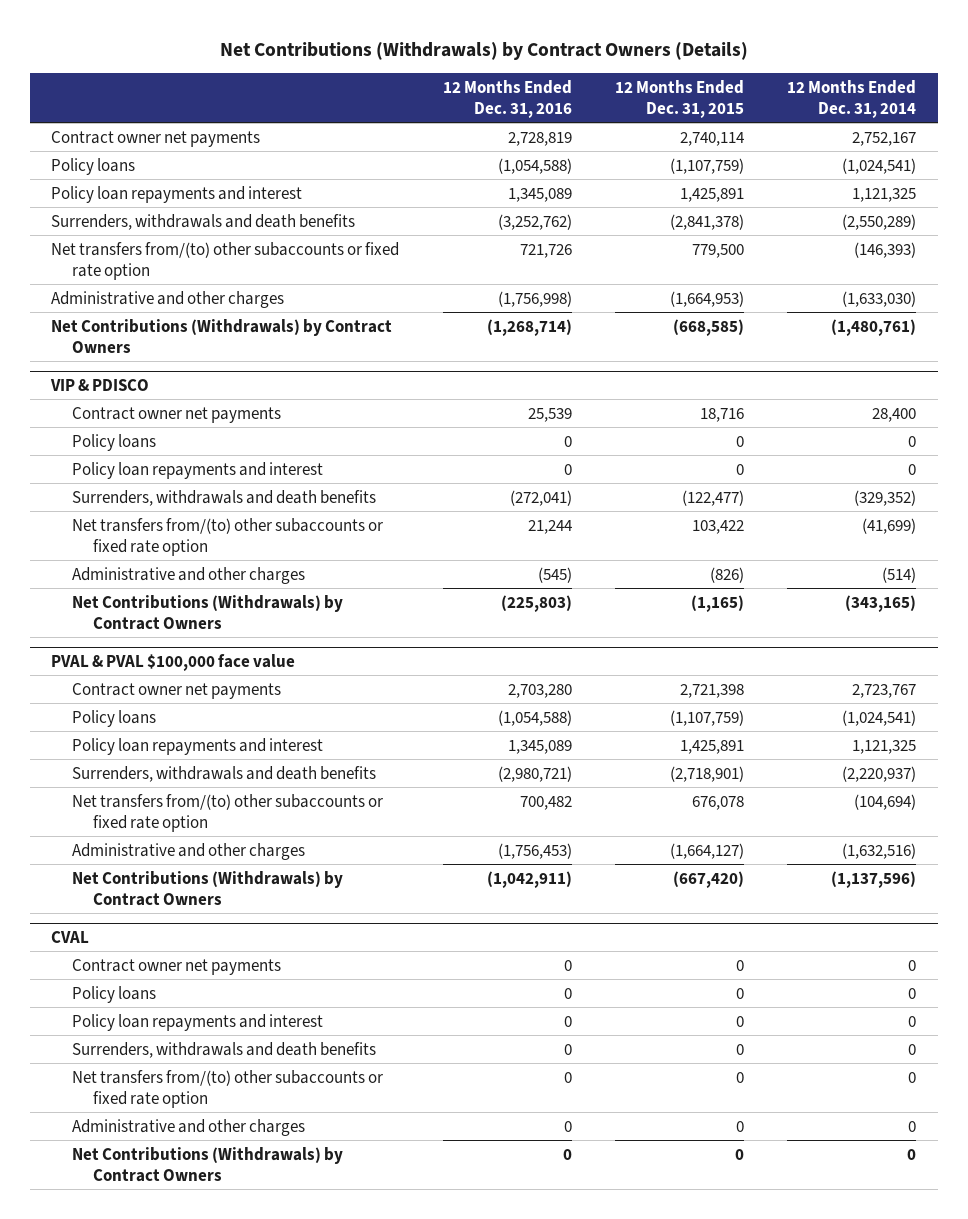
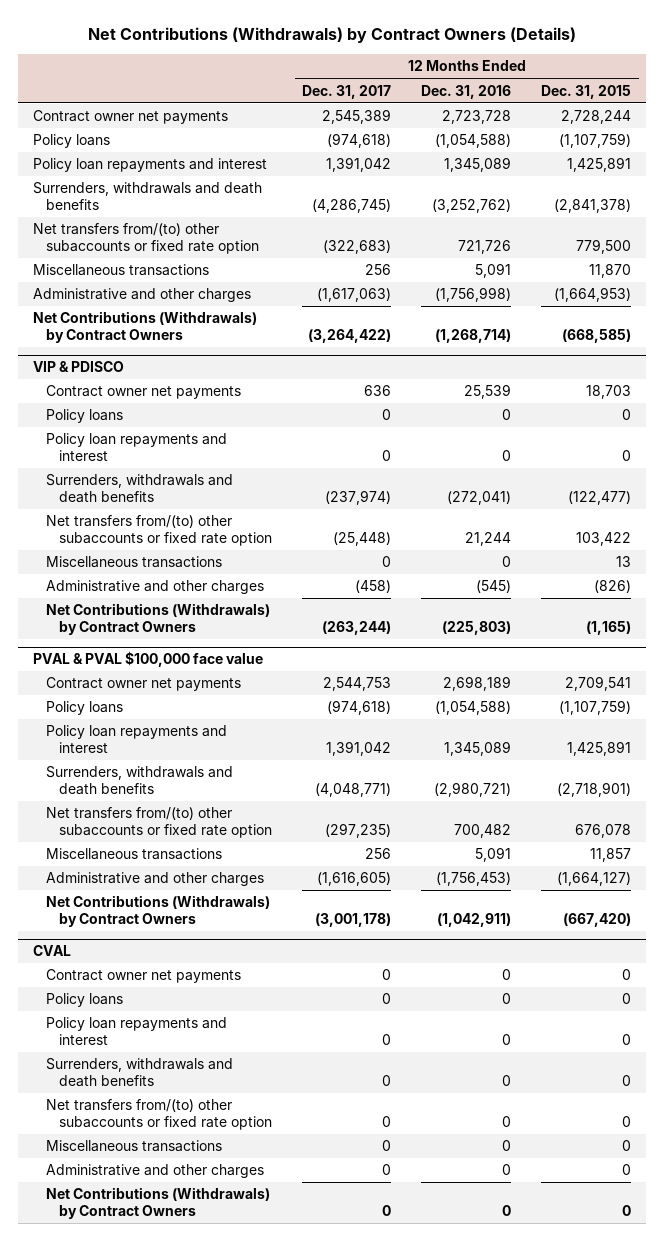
[787,79,917,119] 12 Months Ended Dec. 31, 2014 -> none
none -> [302,84,392,99] Dec. 31, 2017
[507,131,572,146] 2,728,819 -> [442,110,512,125] 2,723,728
[679,131,744,146] 2,740,114 -> [561,110,632,125] 2,728,244
none -> [33,264,210,277] Miscellaneous transactions
[699,407,744,422] 18,716 -> [586,385,632,400] 18,703
none -> [46,556,223,569] Miscellaneous transactions
[507,683,572,698] 2,703,280 -> [443,676,512,692] 2,698,189
[679,683,744,698] 2,721,398 -> [565,676,632,692] 2,709,541
none -> [46,848,223,861] Miscellaneous transactions
none -> [46,1140,223,1153] Miscellaneous transactions

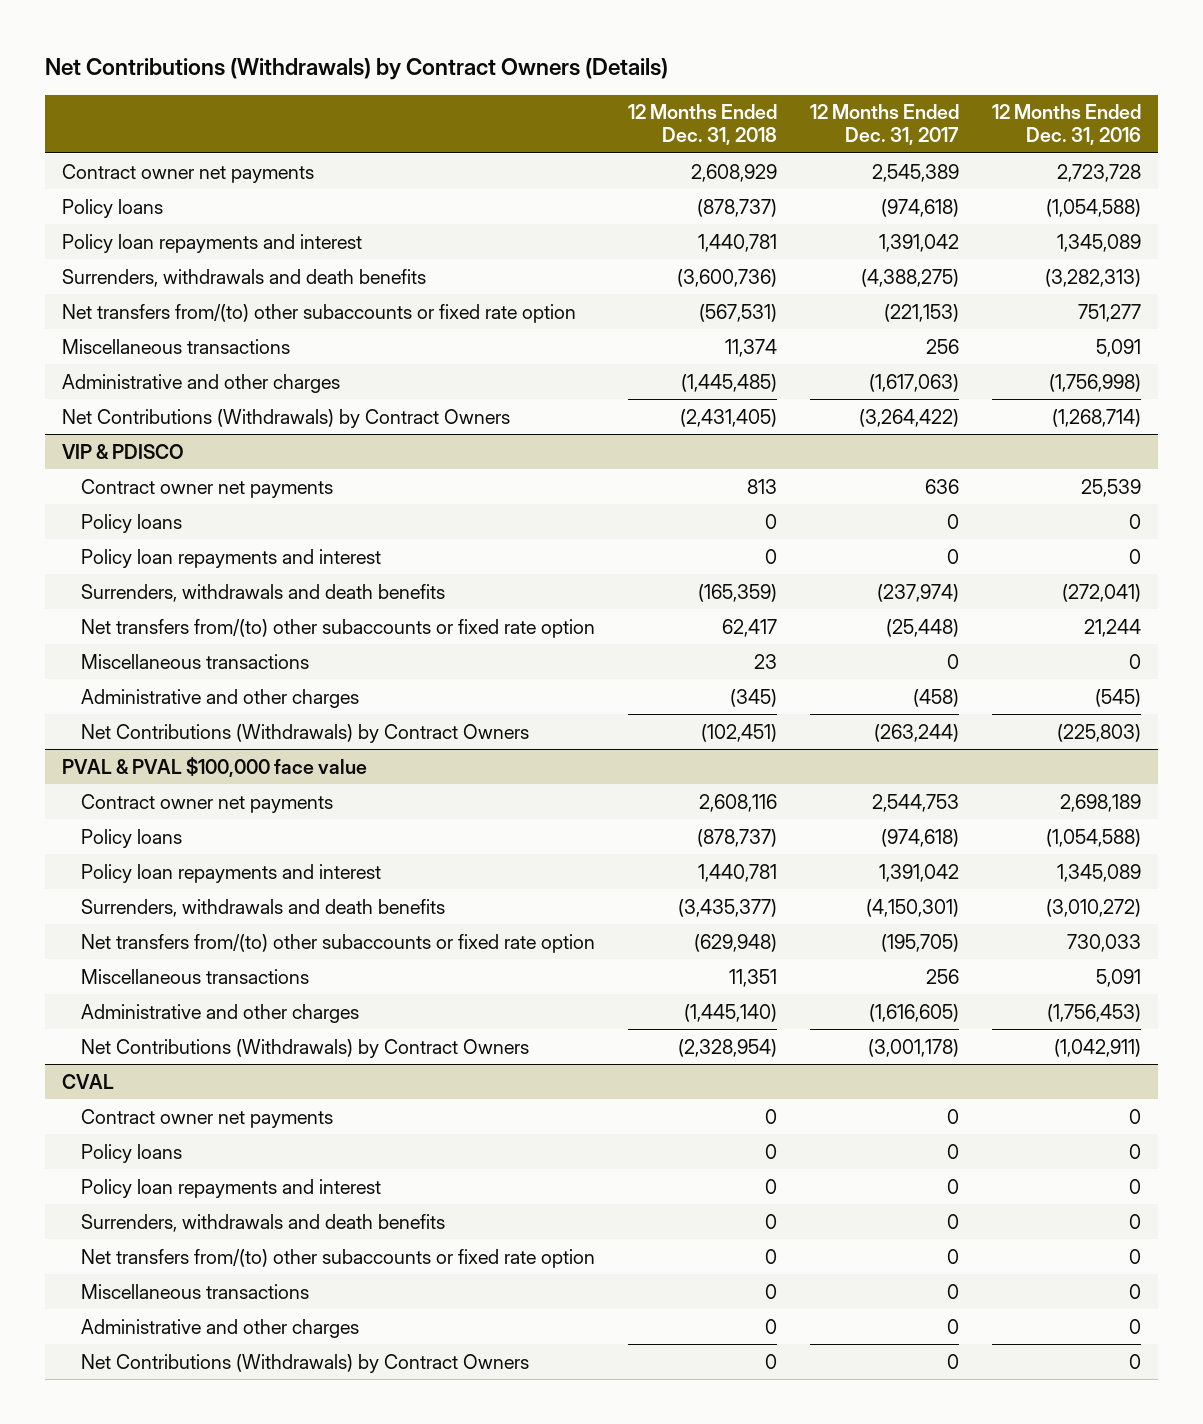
[541,84,632,99] Dec. 31, 2015 -> none
none -> [627,104,777,146] 12 Months Ended Dec. 31, 2018
[312,198,392,213] (4,286,745) -> [860,268,959,287] (4,388,275)
[432,198,512,213] (3,252,762) -> [1044,268,1141,287] (3,282,313)
[323,239,392,254] (322,683) -> [883,303,959,322] (221,153)
[458,239,512,254] 721,726 -> [1077,303,1141,322] 751,277
[315,782,392,797] (4,048,771) -> [865,898,959,917] (4,150,301)
[434,781,512,797] (2,980,721) -> [1045,898,1141,917] (3,010,272)
[325,822,392,838] (297,235) -> [880,933,959,952] (195,705)
[454,823,512,838] 700,482 -> [1066,933,1141,952] 730,033

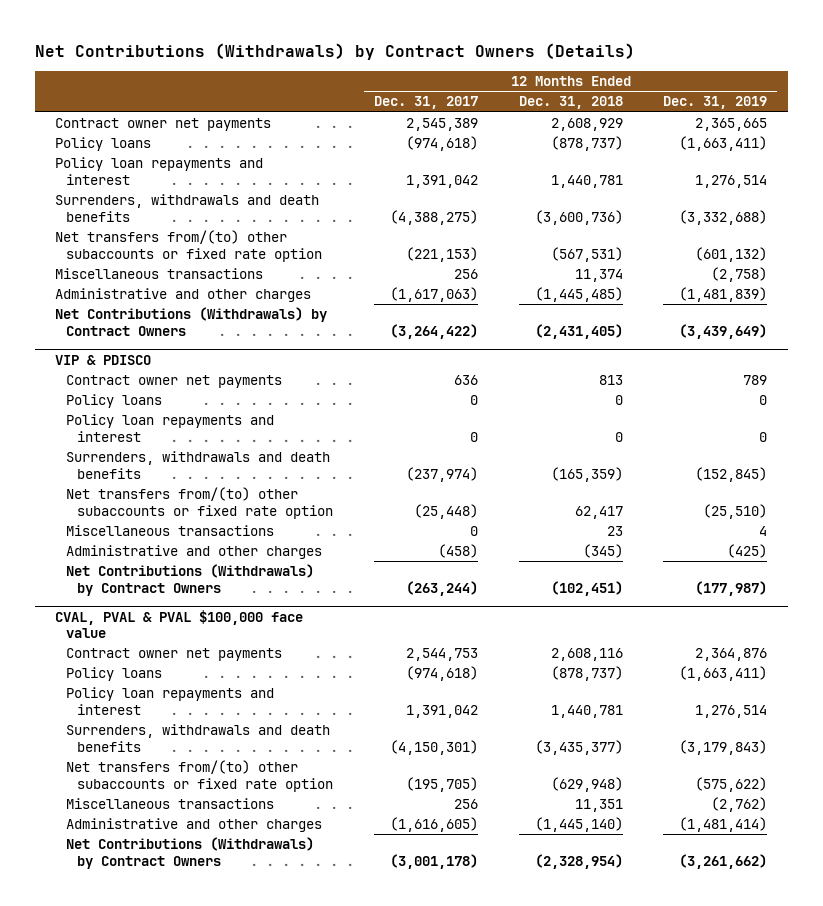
[991,104,1141,146] 12 Months Ended Dec. 31, 2016 -> none
none -> [663,96,768,110] Dec. 31, 2019
[61,756,367,777] PVAL & PVAL $100,000 face value -> [55,609,304,639] CVAL, PVAL & PVAL $100,000 face value
[61,1073,114,1089] CVAL -> none
[80,1108,333,1128] Contract owner net payments -> none
[80,1143,182,1163] Policy loans -> none
[80,1178,381,1198] Policy loan repayments and interest -> none
[80,1213,445,1232] Surrenders, withdrawals and death benefits -> none
[80,1248,595,1268] Net transfers from/(to) other subaccounts or fixed rate option -> none
[80,1283,309,1299] Miscellaneous transactions -> none
[80,1318,359,1338] Administrative and other charges -> none
[80,1353,529,1373] Net Contributions (Withdrawals) by Contract Owners -> none

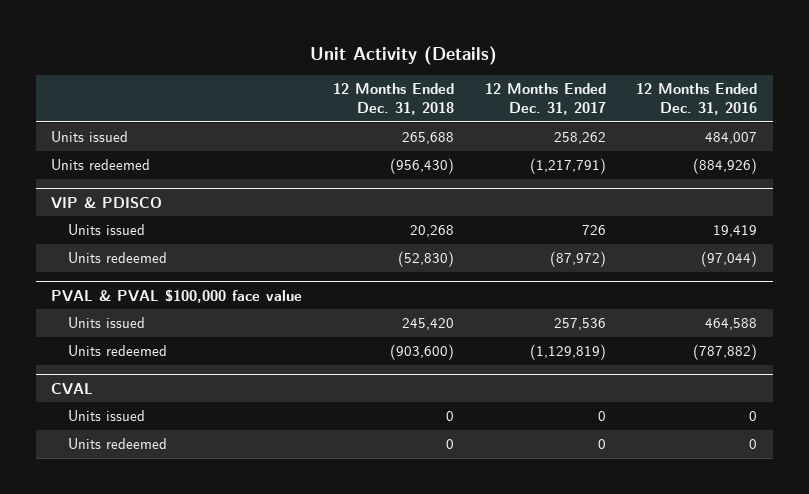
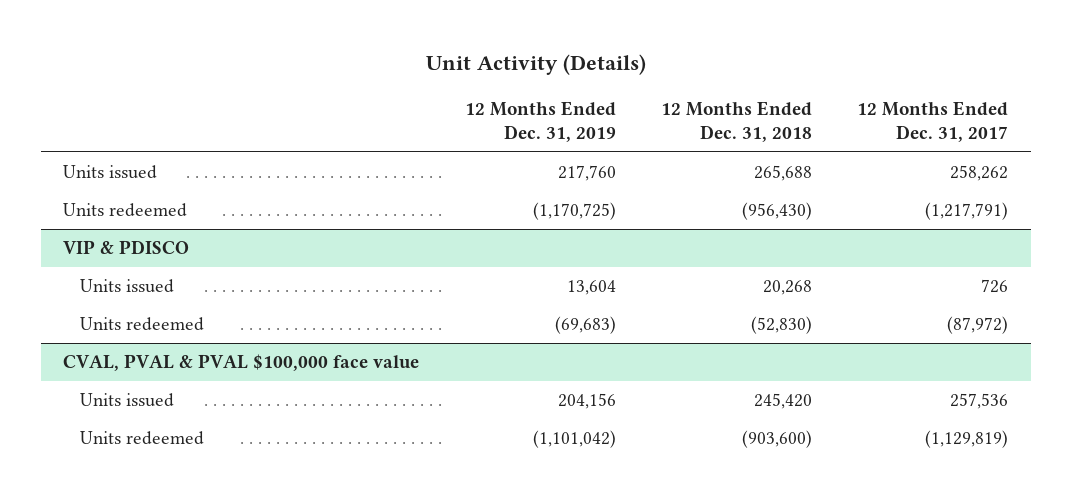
[636,82,758,116] 12 Months Ended Dec. 31, 2016 -> none
none -> [464,101,616,142] 12 Months Ended Dec. 31, 2019
[51,288,303,303] PVAL & PVAL $100,000 face value -> [63,354,420,372] CVAL, PVAL & PVAL $100,000 face value
[51,382,94,395] CVAL -> none
[68,410,146,422] Units issued -> none
[68,438,168,450] Units redeemed -> none

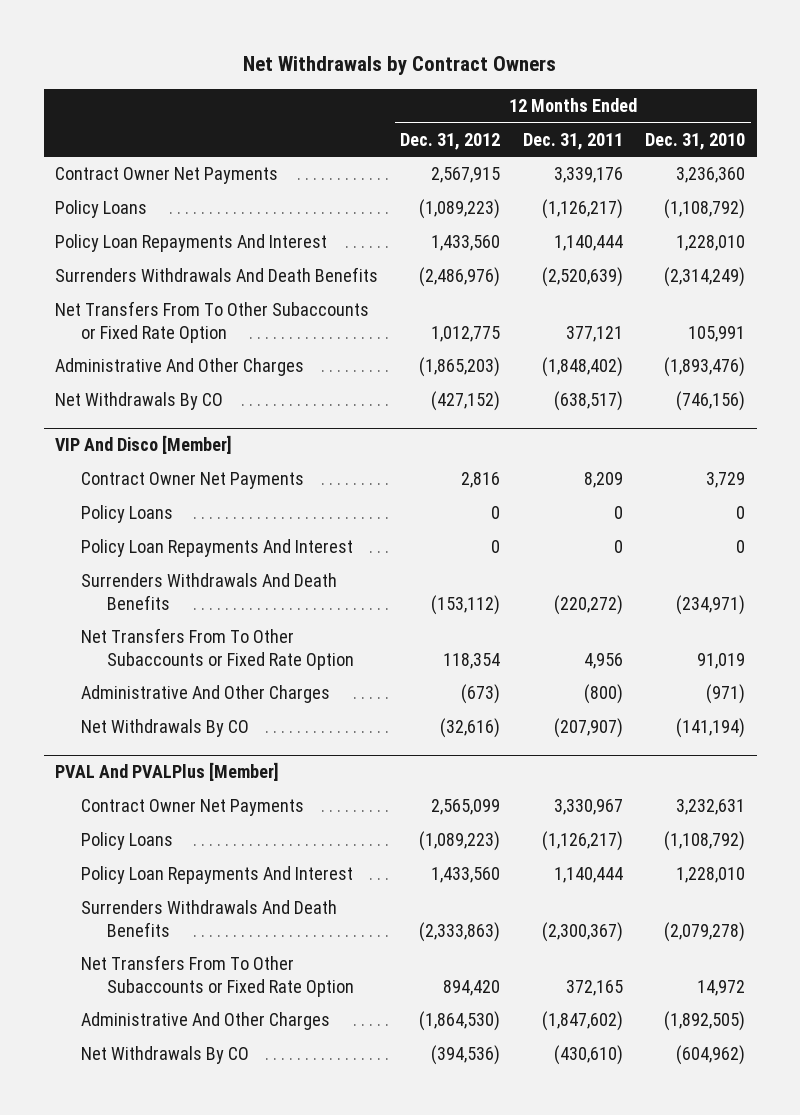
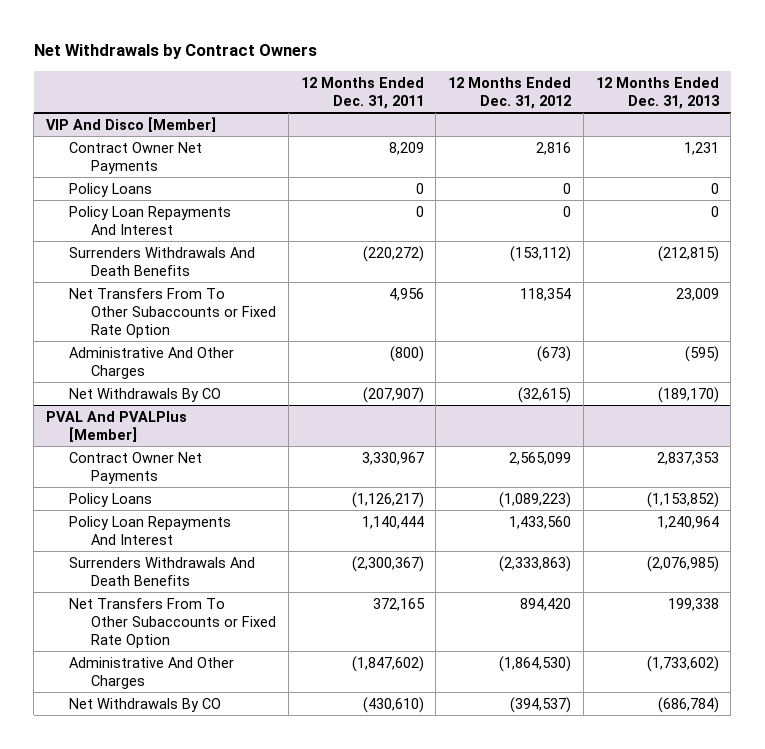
[645,132,746,150] Dec. 31, 2010 -> none
none -> [595,76,720,109] 12 Months Ended Dec. 31, 2013
[54,167,278,185] Contract Owner Net Payments -> none
[54,200,147,219] Policy Loans -> none
[54,234,327,253] Policy Loan Repayments And Interest -> none
[54,267,378,283] Surrenders Withdrawals And Death Benefits -> none
[54,301,369,343] Net Transfers From To Other Subaccounts or Fixed Rate Option -> none
[54,358,304,377] Administrative And Other Charges -> none
[54,392,223,411] Net Withdrawals By CO -> none
[440,718,501,739] (32,616) -> [518,386,572,403] (32,615)
[431,1045,501,1066] (394,536) -> [510,696,572,713] (394,537)

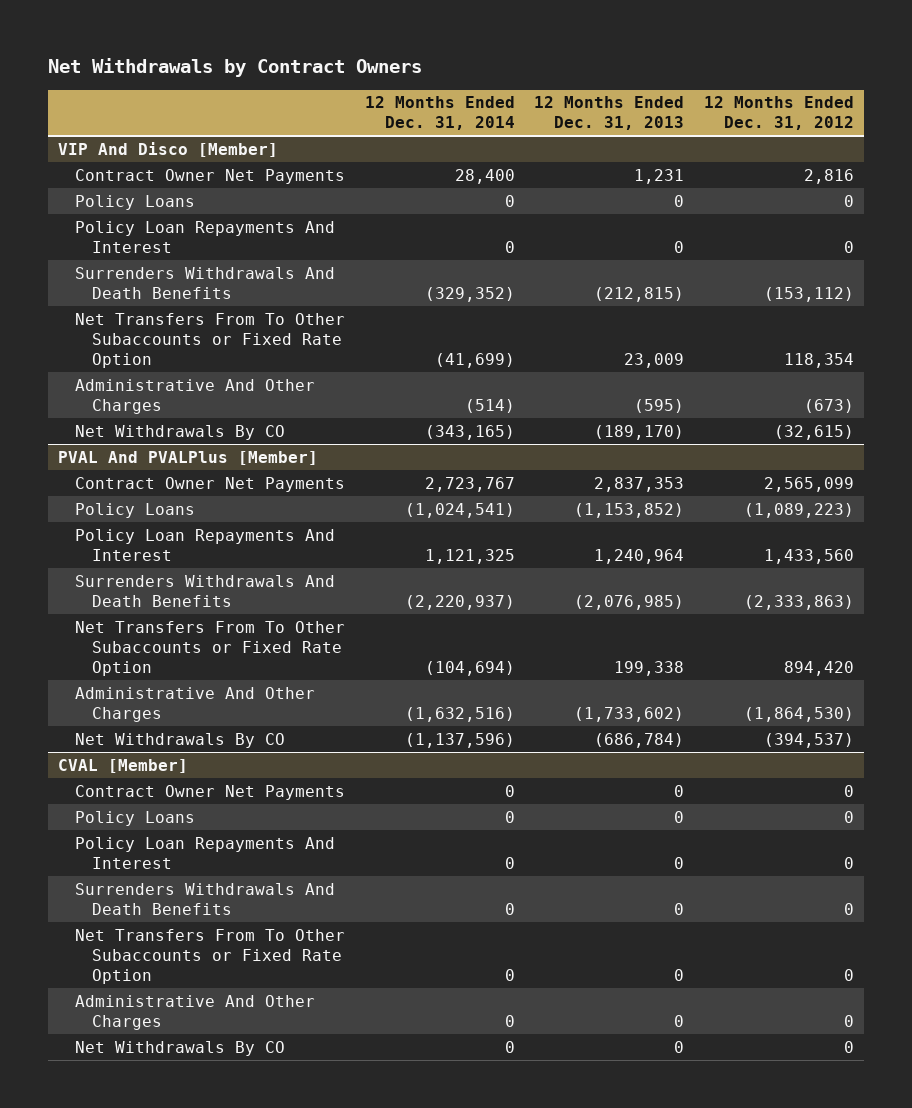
[300,76,424,109] 12 Months Ended Dec. 31, 2011 -> none
none -> [364,96,515,131] 12 Months Ended Dec. 31, 2014
none -> [58,758,189,773] CVAL [Member]
none -> [75,784,346,800] Contract Owner Net Payments
none -> [75,810,196,826] Policy Loans
none -> [75,836,336,869] Policy Loan Repayments And Interest
none -> [75,882,336,915] Surrenders Withdrawals And Death Benefits
none -> [75,928,346,984] Net Transfers From To Other Subaccounts or Fixed Rate Option
none -> [75,994,316,1030] Administrative And Other Charges
none -> [75,1040,286,1056] Net Withdrawals By CO

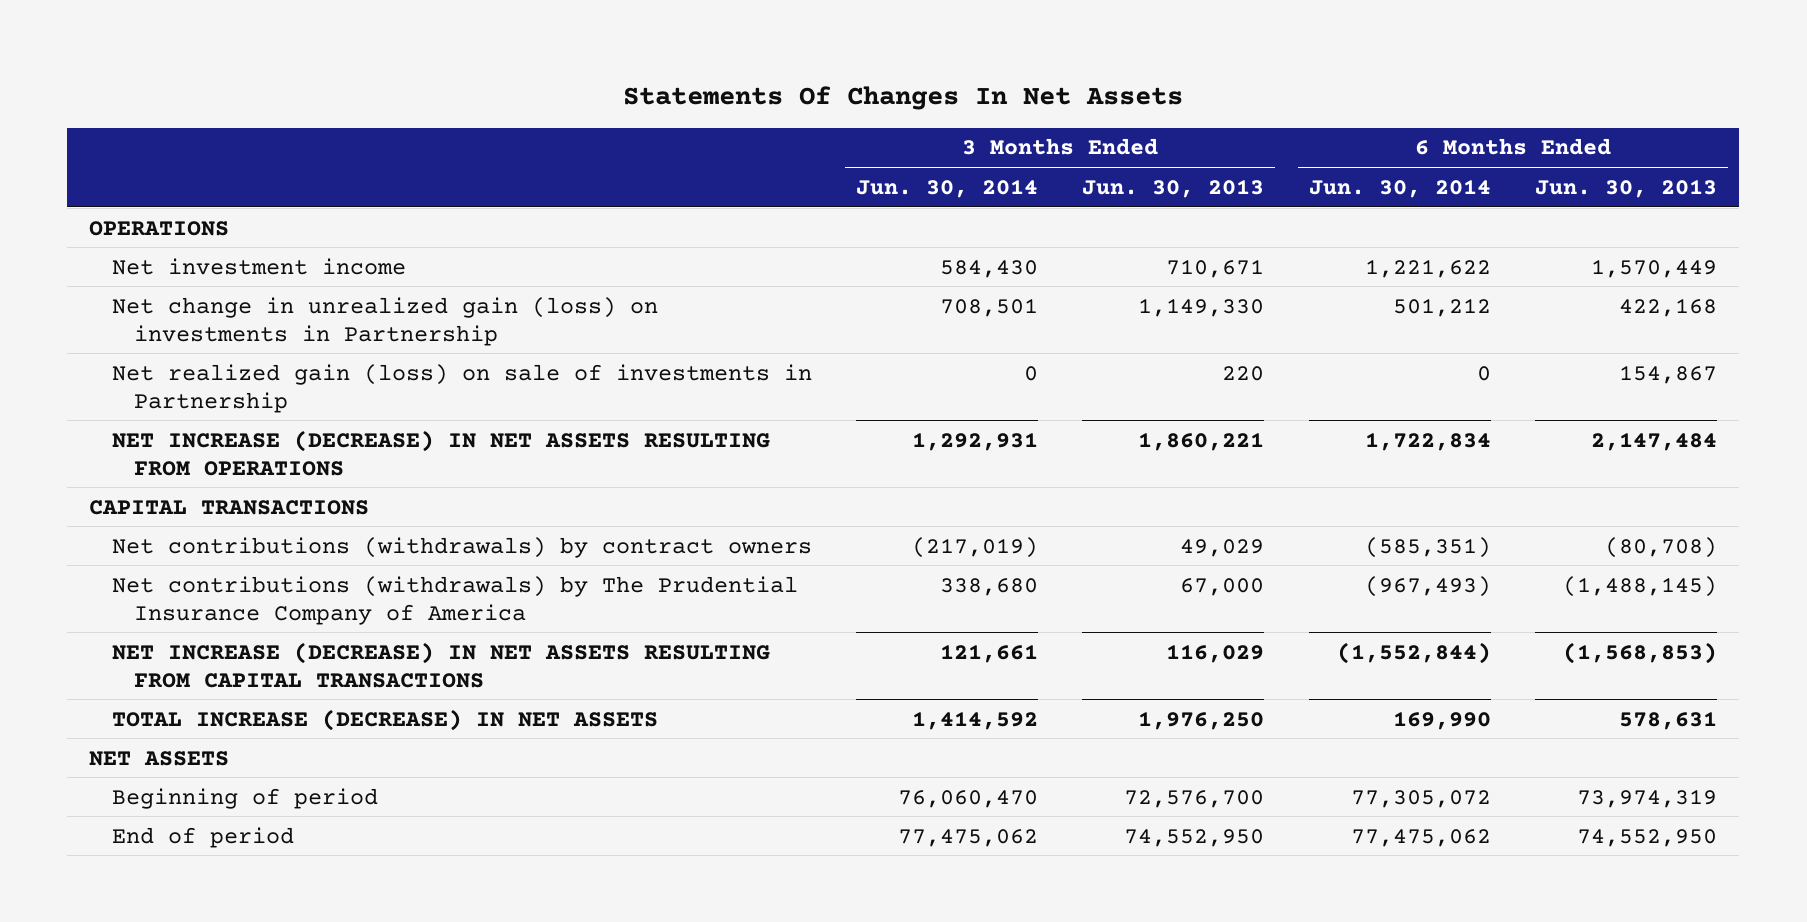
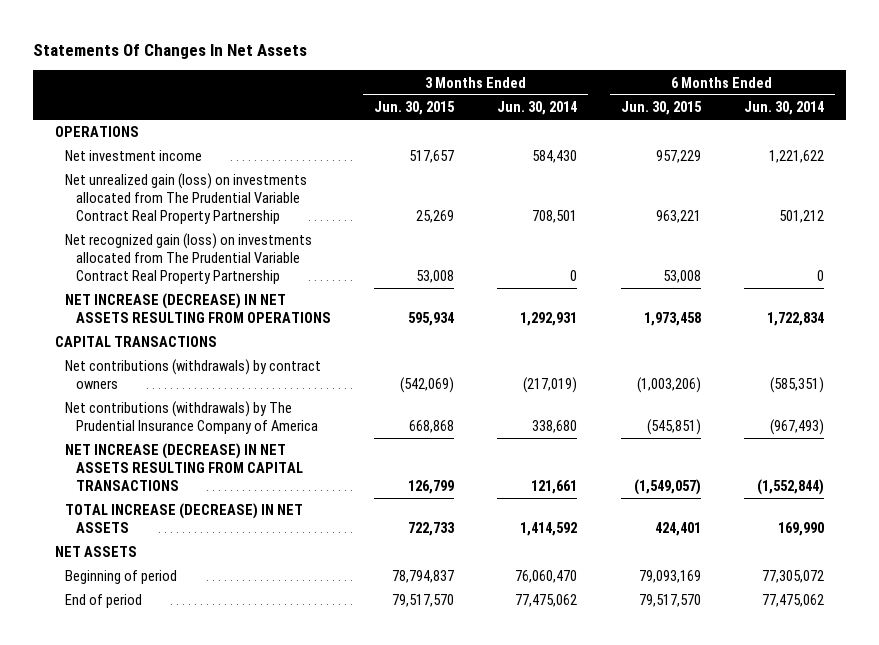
[1082,178,1265,198] Jun. 30, 2013 -> none
[1535,178,1718,198] Jun. 30, 2013 -> none
none -> [374,101,456,116] Jun. 30, 2015
none -> [620,101,702,116] Jun. 30, 2015
[111,296,658,346] Net change in unrealized gain (loss) on investments in Partnership -> [65,173,308,224] Net unrealized gain (loss) on investments allocated from The Prudential Variable Contract Real Property Partnership
[111,363,812,413] Net realized gain (loss) on sale of investments in Partnership -> [65,233,313,284] Net recognized gain (loss) on investments allocated from The Prudential Variable Contract Real Property Partnership

